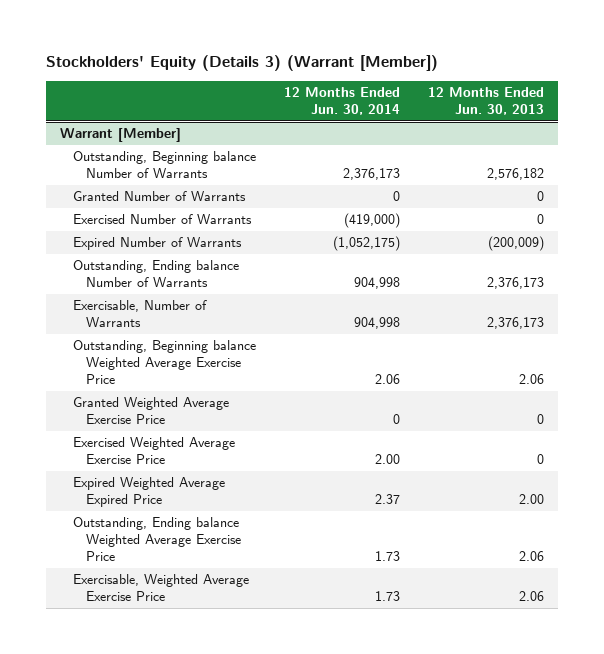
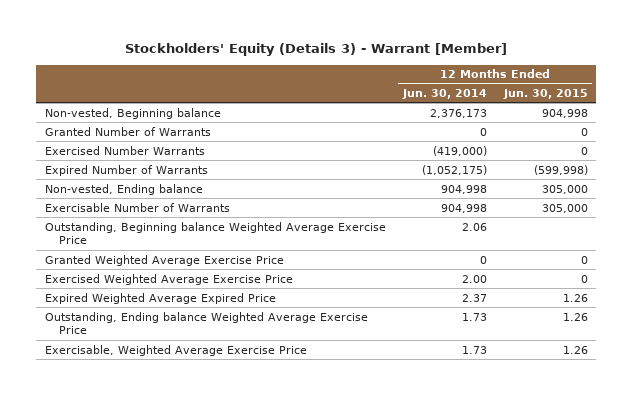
[46,55,439,72] Stockholders' Equity (Details 3) (Warrant [Member]) -> [125,43,508,57] Stockholders' Equity (Details 3) - Warrant [Member]
[428,86,545,115] 12 Months Ended Jun. 30, 2013 -> none
none -> [502,89,588,100] Jun. 30, 2015
[60,128,182,143] Warrant [Member] -> none
[73,151,257,179] Outstanding, Beginning balance Number of Warrants -> [44,107,221,119] Non-vested, Beginning balance
[73,214,253,225] Exercised Number of Warrants -> [44,145,205,155] Exercised Number Warrants
[73,260,240,288] Outstanding, Ending balance Number of Warrants -> [44,183,203,195] Non-vested, Ending balance
[73,300,208,328] Exercisable, Number of Warrants -> [44,202,230,212] Exercisable Number of Warrants

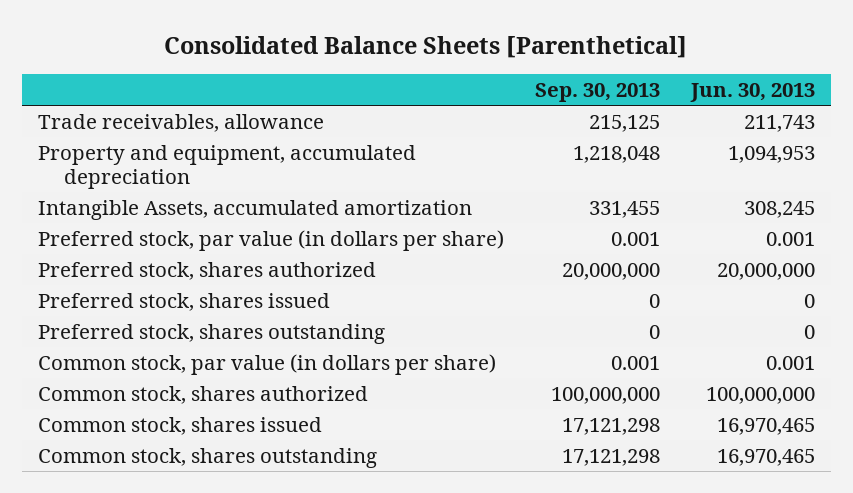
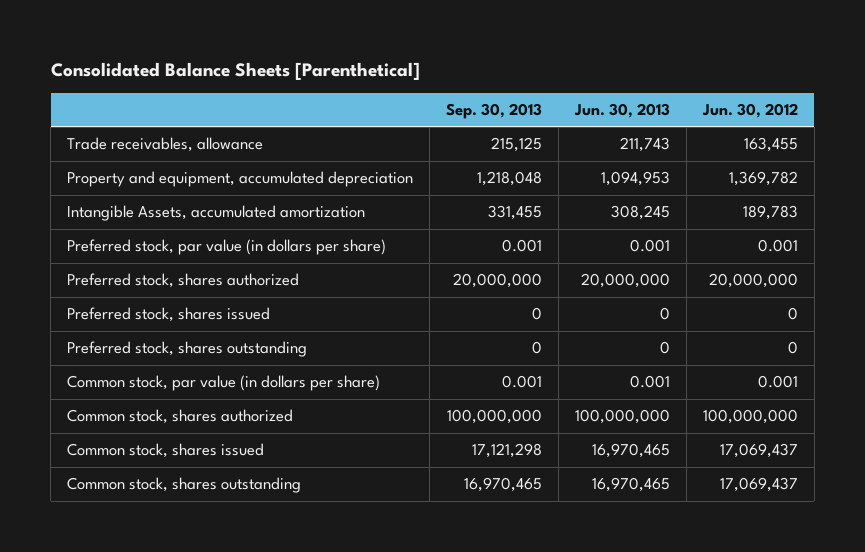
none -> [701,102,798,118] Jun. 30, 2012
[561,448,660,466] 17,121,298 -> [463,477,542,493] 16,970,465

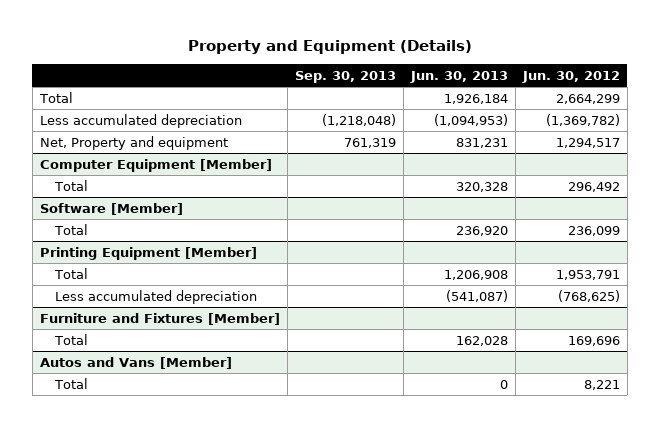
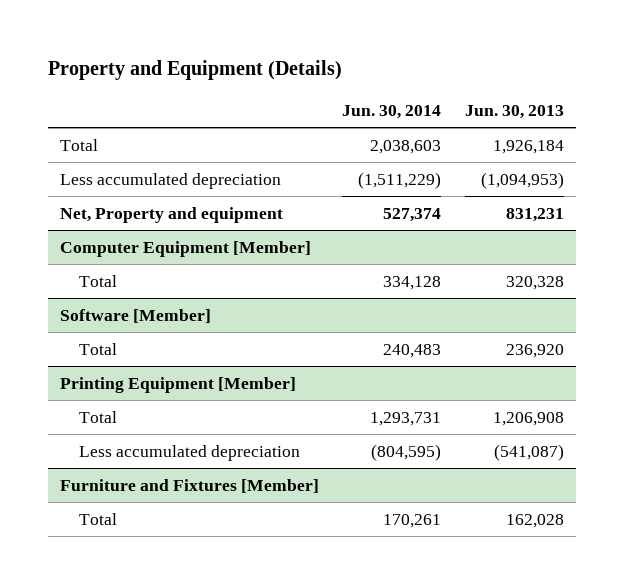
[294,70,396,83] Sep. 30, 2013 -> none
[521,70,620,83] Jun. 30, 2012 -> none
none -> [342,104,442,119] Jun. 30, 2014
[39,356,232,369] Autos and Vans [Member] -> none
[53,377,88,389] Total -> none

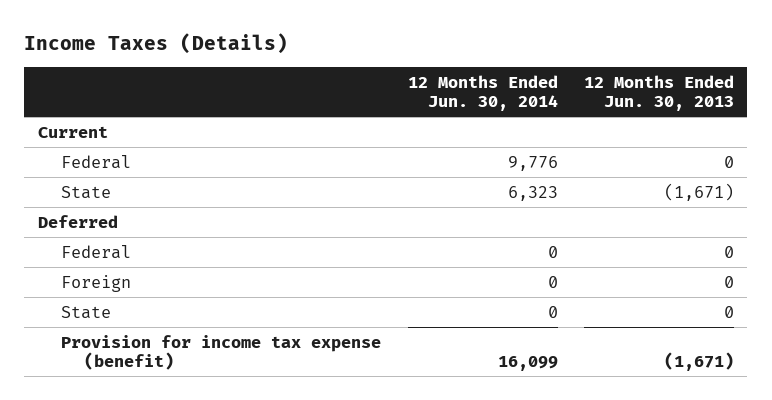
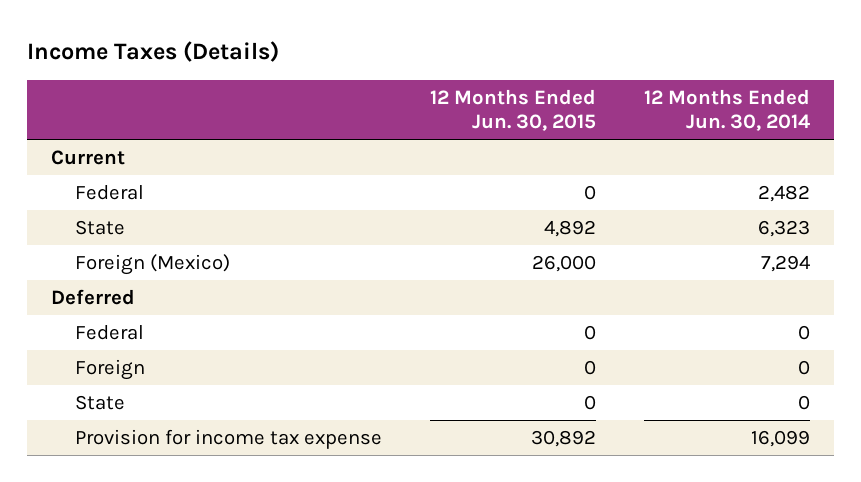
[584,74,735,112] 12 Months Ended Jun. 30, 2013 -> none
none -> [429,88,596,132] 12 Months Ended Jun. 30, 2015
[507,155,558,171] 9,776 -> [757,185,810,203] 2,482
none -> [75,254,231,276] Foreign (Mexico)
[61,334,382,371] Provision for income tax expense (benefit) -> [75,429,383,450] Provision for income tax expense

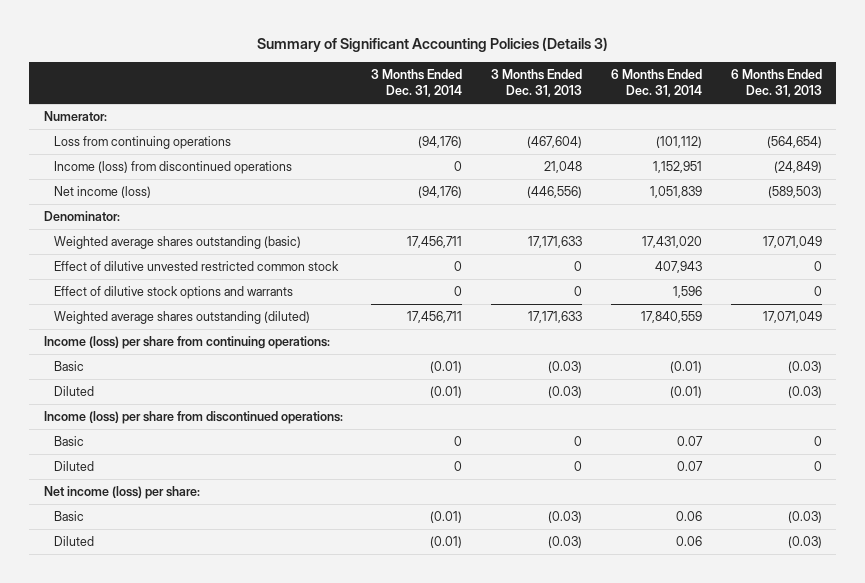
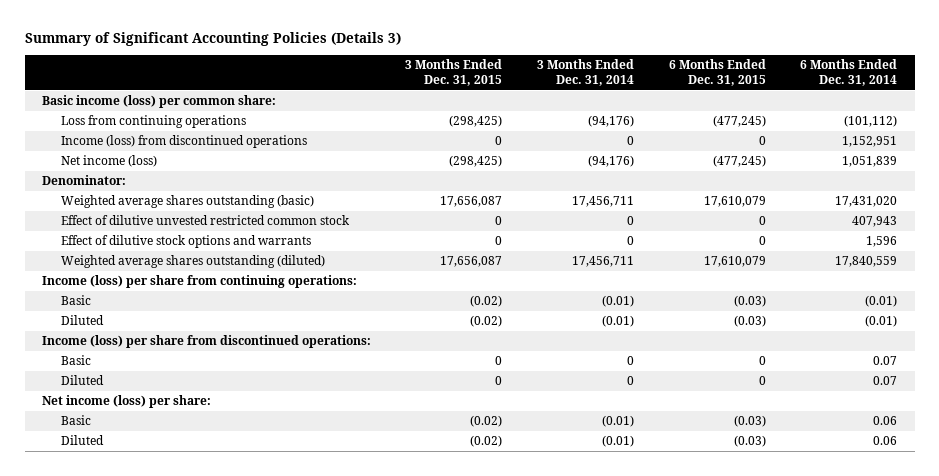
[491,69,583,98] 3 Months Ended Dec. 31, 2013 -> none
[730,69,822,98] 6 Months Ended Dec. 31, 2013 -> none
none -> [405,59,503,87] 3 Months Ended Dec. 31, 2015
none -> [668,59,766,87] 6 Months Ended Dec. 31, 2015
[43,111,107,122] Numerator: -> [41,95,276,109] Basic income (loss) per common share:

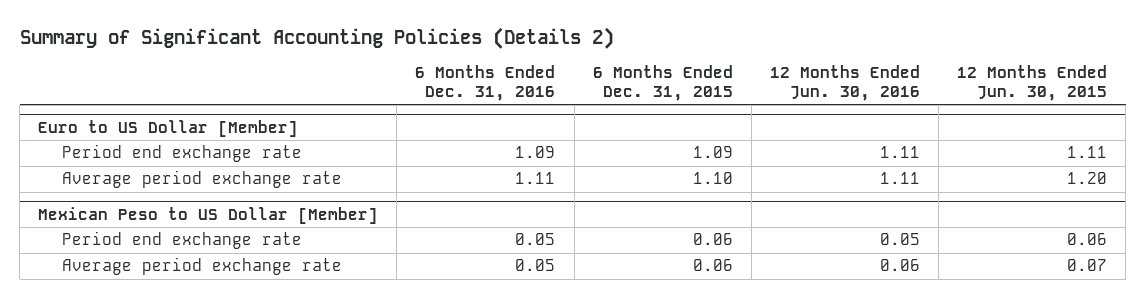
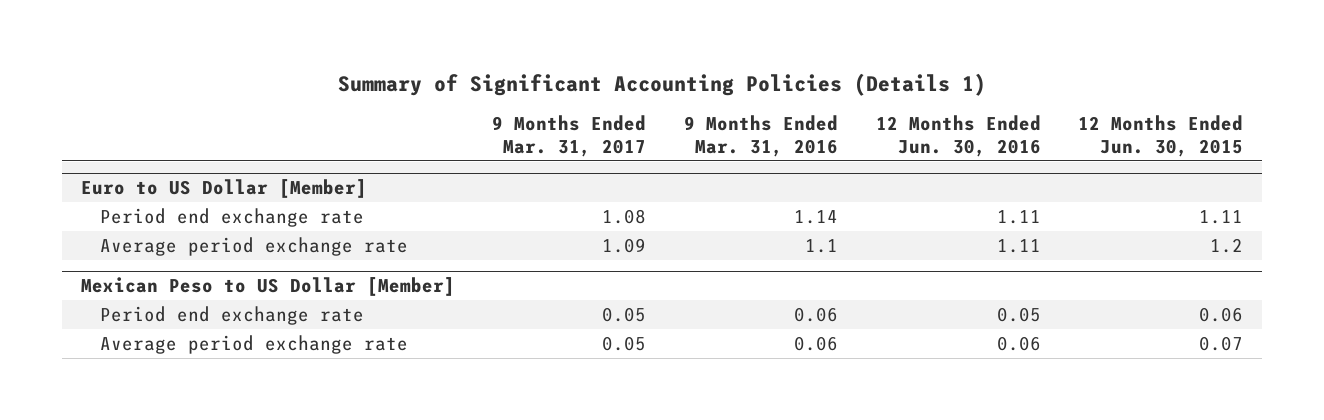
[19,27,614,50] Summary of Significant Accounting Policies (Details 2) -> [337,72,986,96] Summary of Significant Accounting Policies (Details 1)
[415,65,556,102] 6 Months Ended Dec. 31, 2016 -> none
[592,65,733,102] 6 Months Ended Dec. 31, 2015 -> none
none -> [492,114,647,157] 9 Months Ended Mar. 31, 2017
none -> [683,114,838,157] 9 Months Ended Mar. 31, 2016
[1067,172,1108,185] 1.20 -> [1210,237,1244,253] 1.2

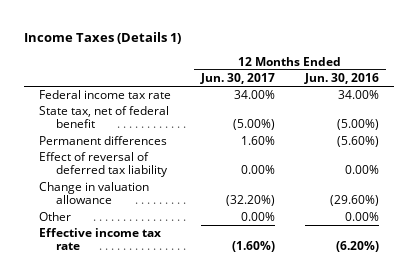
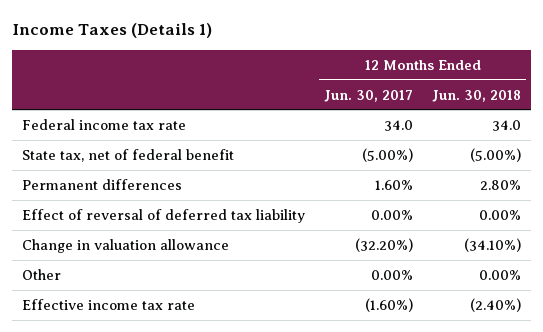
[303,73,379,85] Jun. 30, 2016 -> none
none -> [432,89,522,102] Jun. 30, 2018
[234,90,276,100] 34.00% -> [384,119,414,131] 34.0

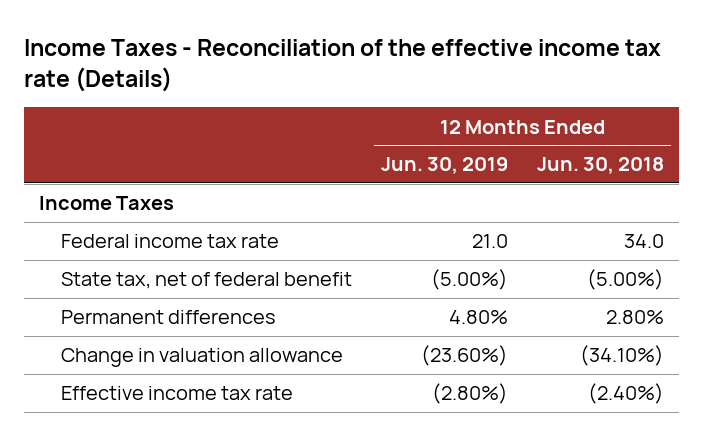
[12,23,213,39] Income Taxes (Details 1) -> [24,38,662,93] Income Taxes - Reconciliation of the effective income tax rate (Details)
[324,89,414,102] Jun. 30, 2017 -> none
none -> [381,157,509,175] Jun. 30, 2019
none -> [38,196,174,211] Income Taxes
[21,208,305,223] Effect of reversal of deferred tax liability -> none
[21,268,61,280] Other -> none

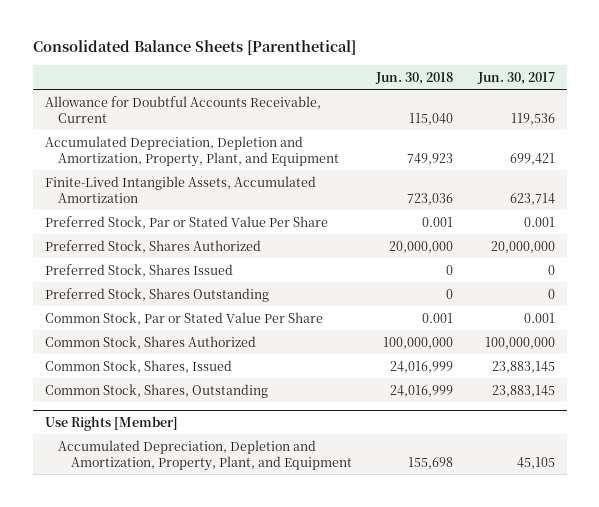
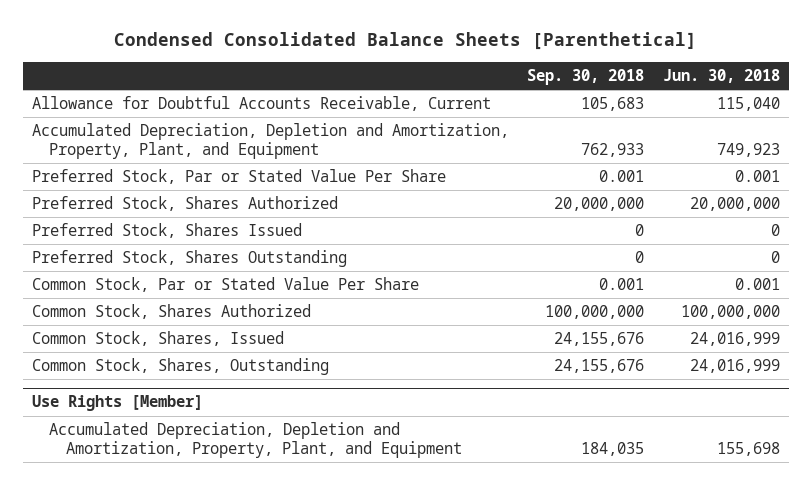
[32,40,356,56] Consolidated Balance Sheets [Parenthetical] -> [113,32,697,51] Condensed Consolidated Balance Sheets [Parenthetical]
[476,71,555,85] Jun. 30, 2017 -> none
none -> [527,69,645,86] Sep. 30, 2018
[44,175,316,203] Finite-Lived Intangible Assets, Accumulated Amortization -> none

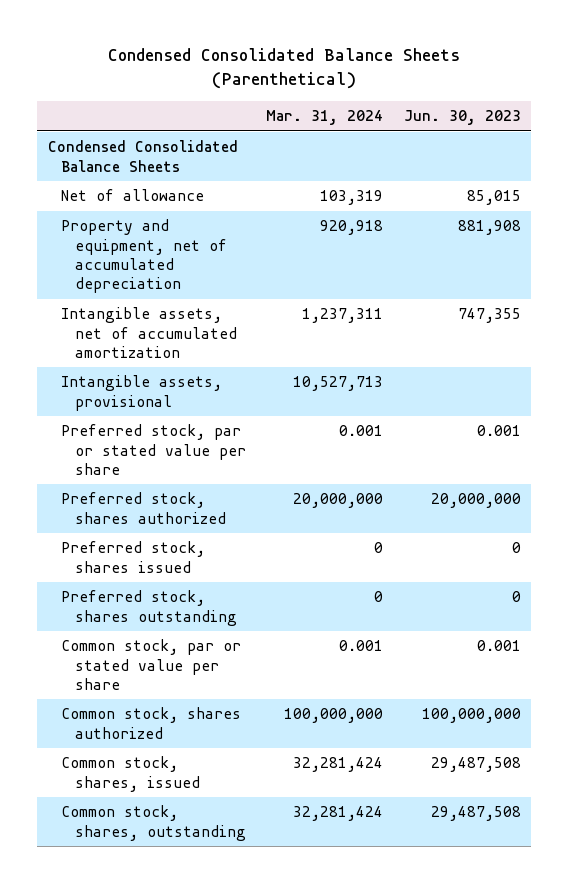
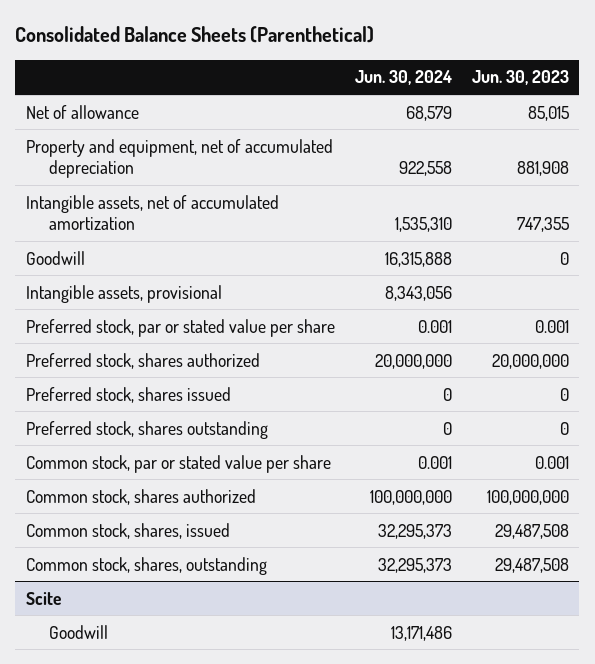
[108,48,461,90] Condensed Consolidated Balance Sheets (Parenthetical) -> [15,26,375,44] Consolidated Balance Sheets (Parenthetical)
[266,110,384,126] Mar. 31, 2024 -> none
none -> [354,70,452,86] Jun. 30, 2024
[47,140,238,172] Condensed Consolidated Balance Sheets -> none
none -> [25,250,85,265] Goodwill
none -> [25,591,61,605] Scite
none -> [49,624,109,639] Goodwill

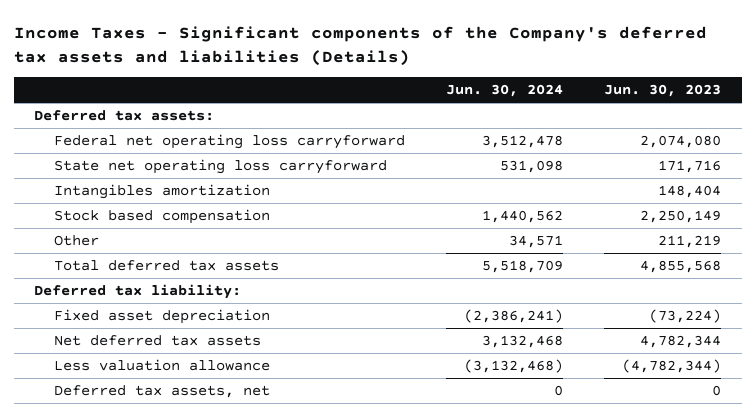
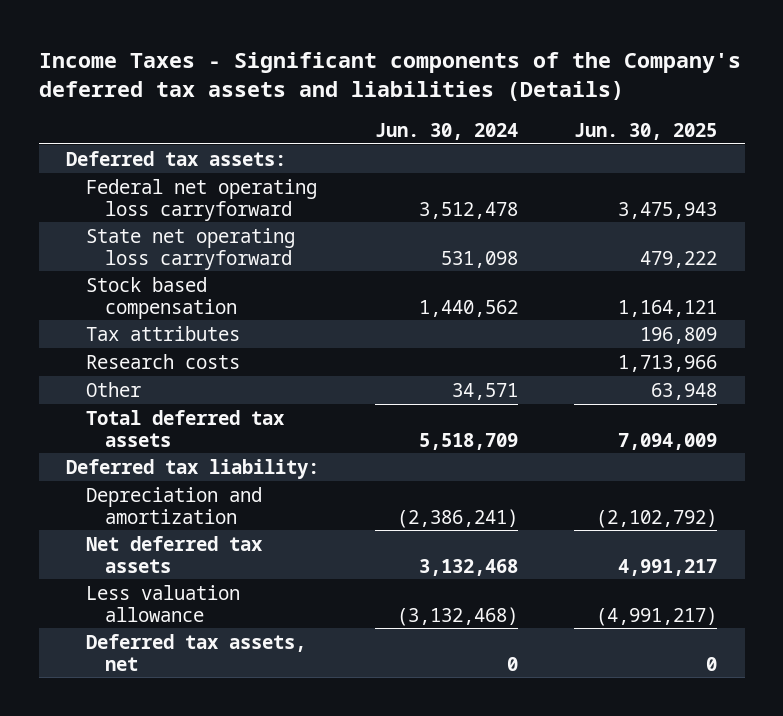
[604,84,722,98] Jun. 30, 2023 -> none
none -> [573,122,717,140] Jun. 30, 2025
[54,184,271,200] Intangibles amortization -> none
none -> [85,325,240,341] Tax attributes
none -> [85,353,240,369] Research costs
[54,309,271,325] Fixed asset depreciation -> [85,486,262,524] Depreciation and amortization

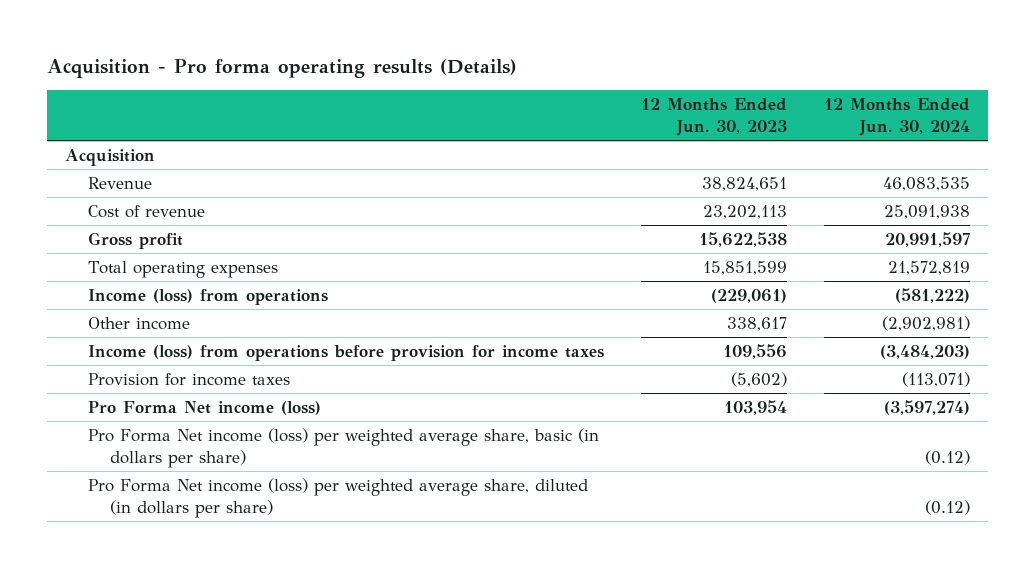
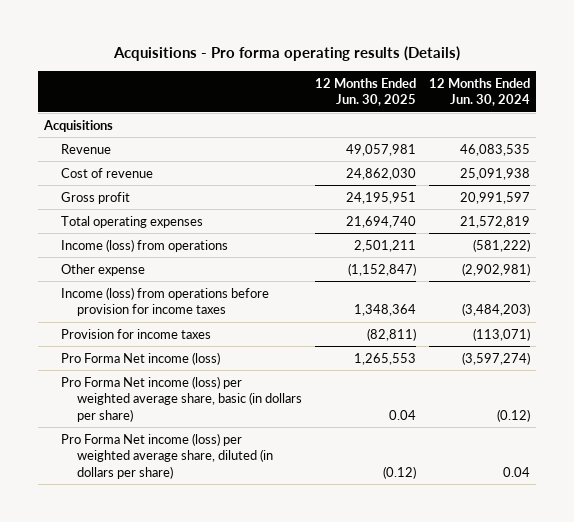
[46,59,517,79] Acquisition - Pro forma operating results (Details) -> [113,45,461,61] Acquisitions - Pro forma operating results (Details)
[640,97,787,136] 12 Months Ended Jun. 30, 2023 -> none
none -> [314,77,416,107] 12 Months Ended Jun. 30, 2025
[65,148,156,166] Acquisition -> [43,119,114,132] Acquisitions
[87,316,190,330] Other income -> [60,263,145,276] Other expense
[924,499,970,515] (0.12) -> [502,466,530,477] 0.04

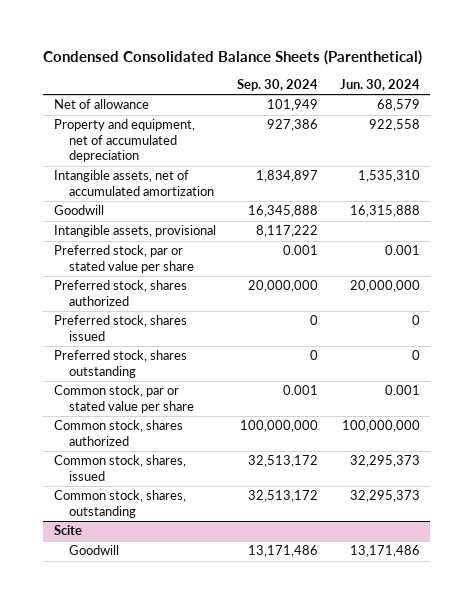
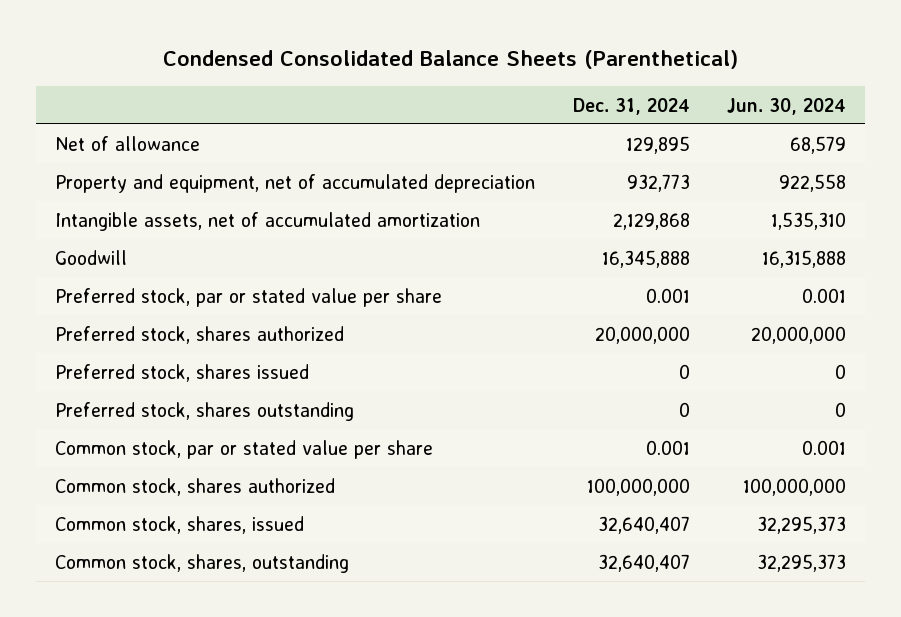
[237,79,319,92] Sep. 30, 2024 -> none
none -> [572,97,690,115] Dec. 31, 2024
[53,225,216,238] Intangible assets, provisional -> none
[53,525,82,536] Scite -> none
[68,545,119,556] Goodwill -> none

